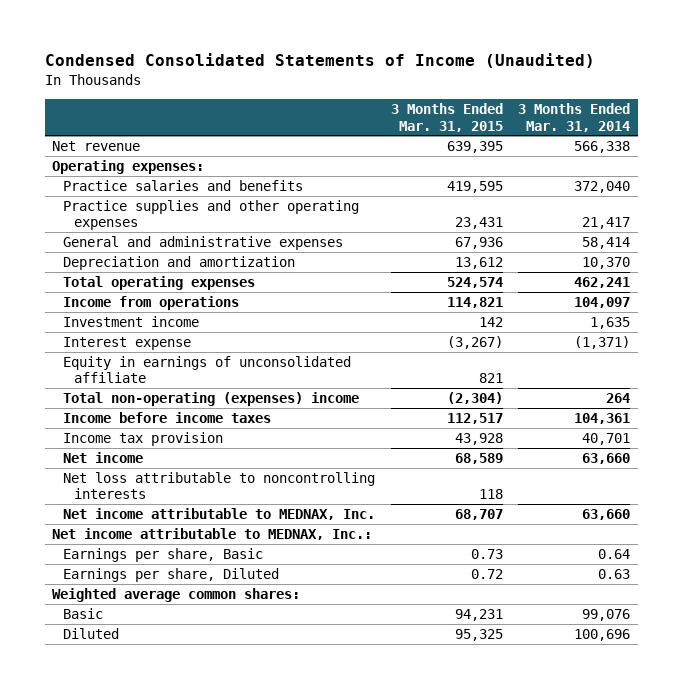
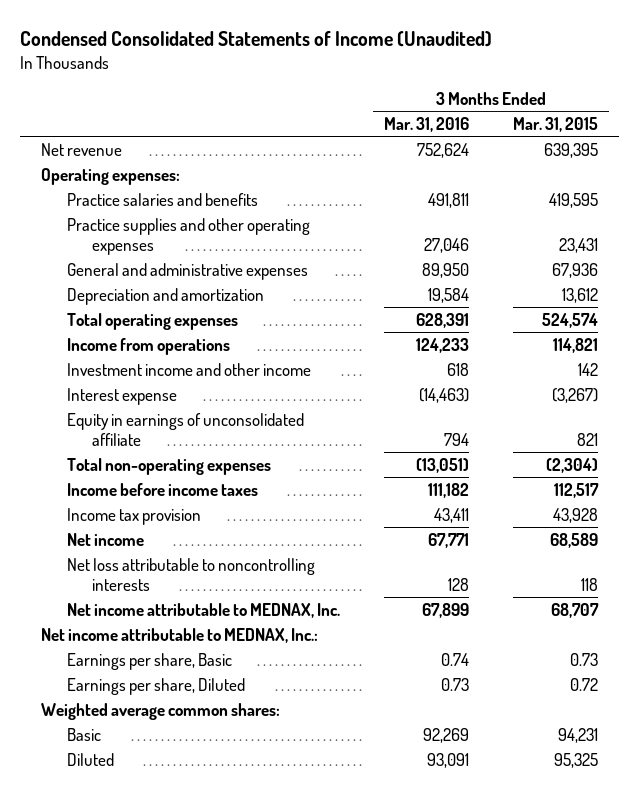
[518,103,631,132] 3 Months Ended Mar. 31, 2014 -> none
none -> [383,116,469,132] Mar. 31, 2016
[63,316,200,328] Investment income -> [66,362,311,376] Investment income and other income
[63,392,360,407] Total non-operating (expenses) income -> [66,457,271,475] Total non-operating expenses

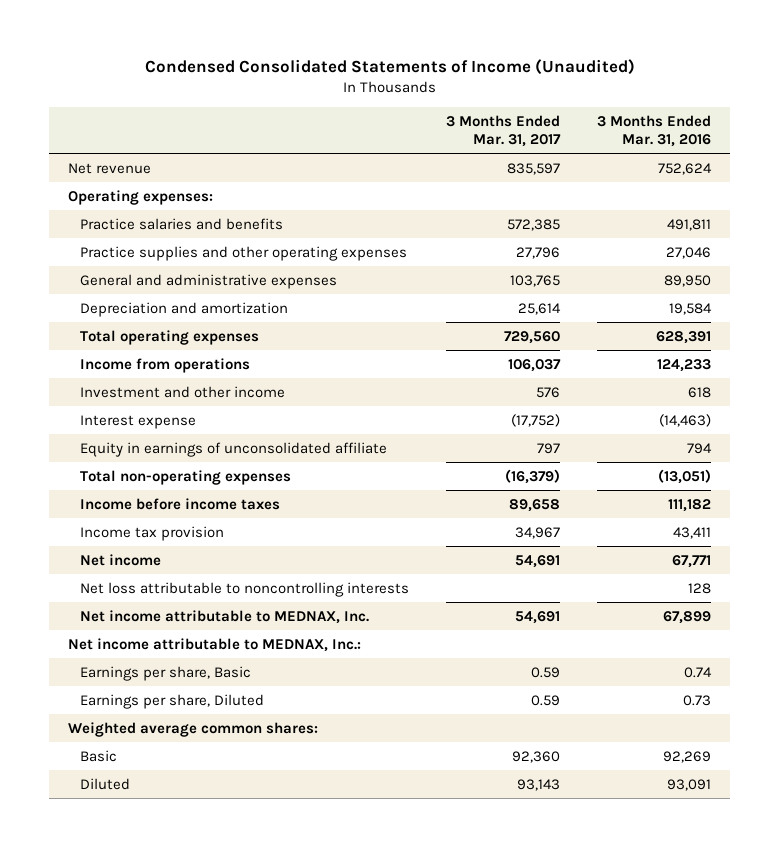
[512,116,598,132] Mar. 31, 2015 -> none
none -> [446,115,562,148] 3 Months Ended Mar. 31, 2017
[66,362,311,376] Investment income and other income -> [79,385,285,398] Investment and other income

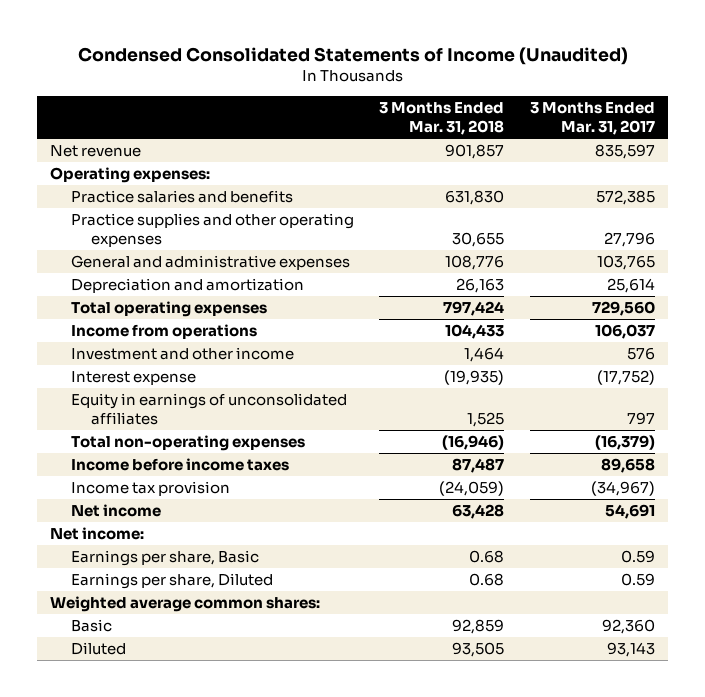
[597,115,712,148] 3 Months Ended Mar. 31, 2016 -> none
none -> [379,102,505,136] 3 Months Ended Mar. 31, 2018
[79,441,387,457] Equity in earnings of unconsolidated affiliate -> [70,393,347,425] Equity in earnings of unconsolidated affiliates
[515,526,561,539] 34,967 -> [591,481,656,497] (34,967)
[79,581,409,597] Net loss attributable to noncontrolling interests -> none
[79,609,369,624] Net income attributable to MEDNAX, Inc. -> none
[67,637,361,652] Net income attributable to MEDNAX, Inc.: -> [49,527,144,541] Net income:

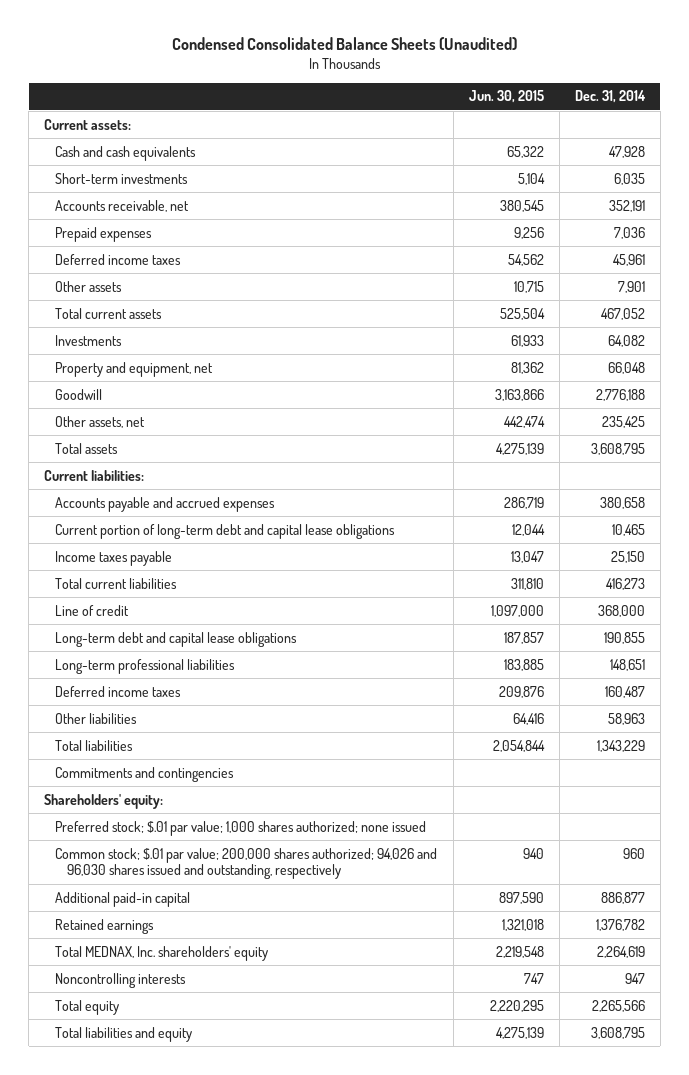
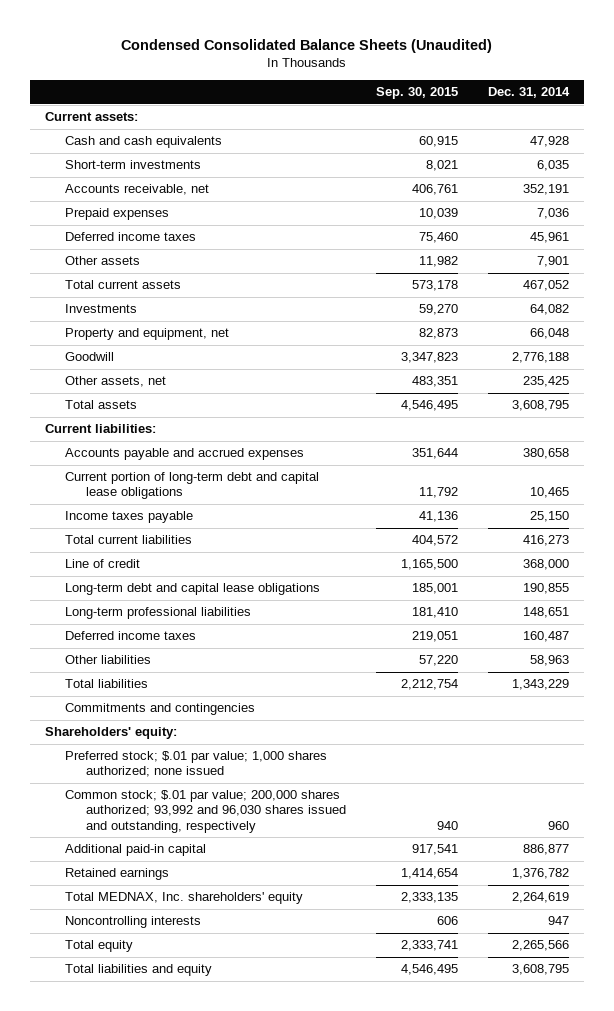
[468,90,544,104] Jun. 30, 2015 -> none
none -> [375,87,458,100] Sep. 30, 2015
[55,847,438,880] Common stock; $.01 par value; 200,000 shares authorized; 94,026 and 96,030 shares issued and outstanding, respectively -> [65,790,346,833] Common stock; $.01 par value; 200,000 shares authorized; 93,992 and 96,030 shares issued and outstanding, respectively

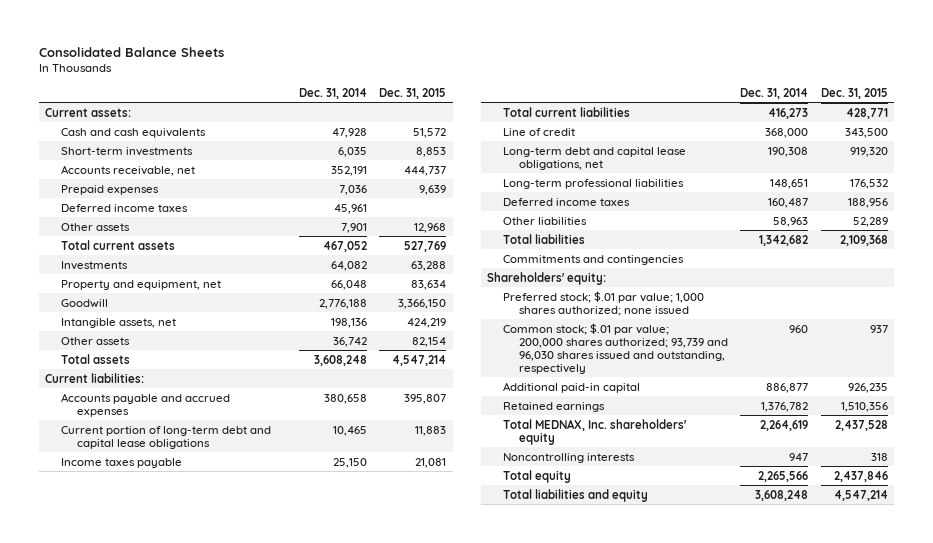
[121,38,493,53] Condensed Consolidated Balance Sheets (Unaudited) -> [39,46,225,57] Consolidated Balance Sheets
[375,87,458,100] Sep. 30, 2015 -> none
none -> [379,87,447,99] Dec. 31, 2015
none -> [61,317,177,328] Intangible assets, net
[65,376,167,388] Other assets, net -> [61,336,131,345] Other assets
[523,376,570,388] 235,425 -> [332,336,367,347] 36,742
[512,400,570,412] 3,608,795 -> [313,354,367,366] 3,608,248
[65,583,321,596] Long-term debt and capital lease obligations -> [502,146,686,170] Long-term debt and capital lease obligations, net
[523,583,570,595] 190,855 -> [768,146,809,157] 190,308
[512,679,570,691] 1,343,229 -> [759,234,809,246] 1,342,682
[65,790,346,833] Common stock; $.01 par value; 200,000 shares authorized; 93,992 and 96,030 shares issued and outstanding, respectively -> [502,322,728,374] Common stock; $.01 par value; 200,000 shares authorized; 93,739 and 96,030 shares issued and outstanding, respectively
[512,964,570,976] 3,608,795 -> [755,489,809,501] 3,608,248

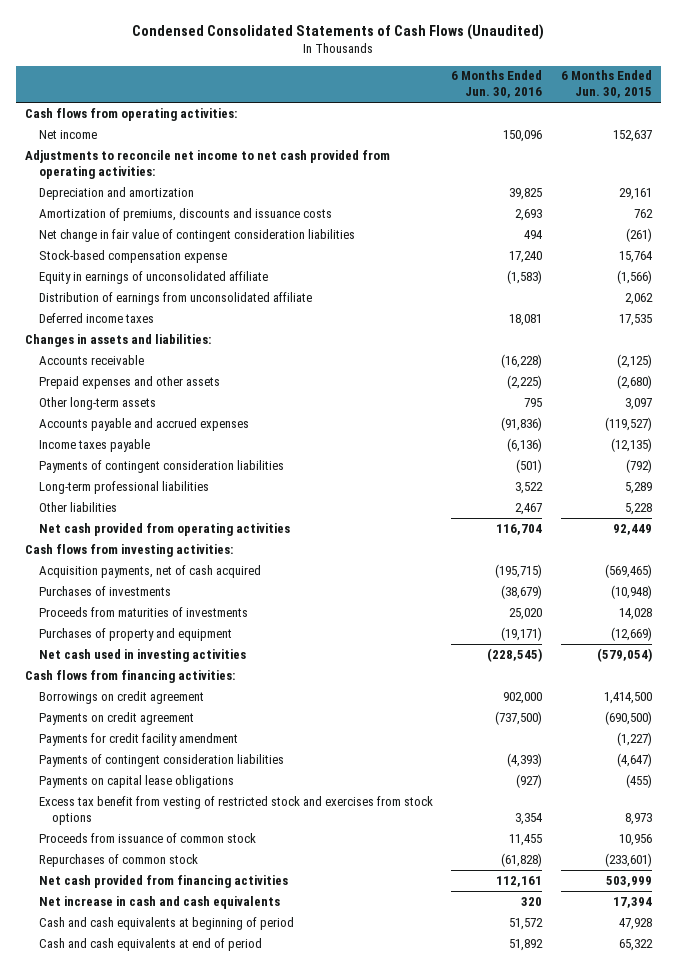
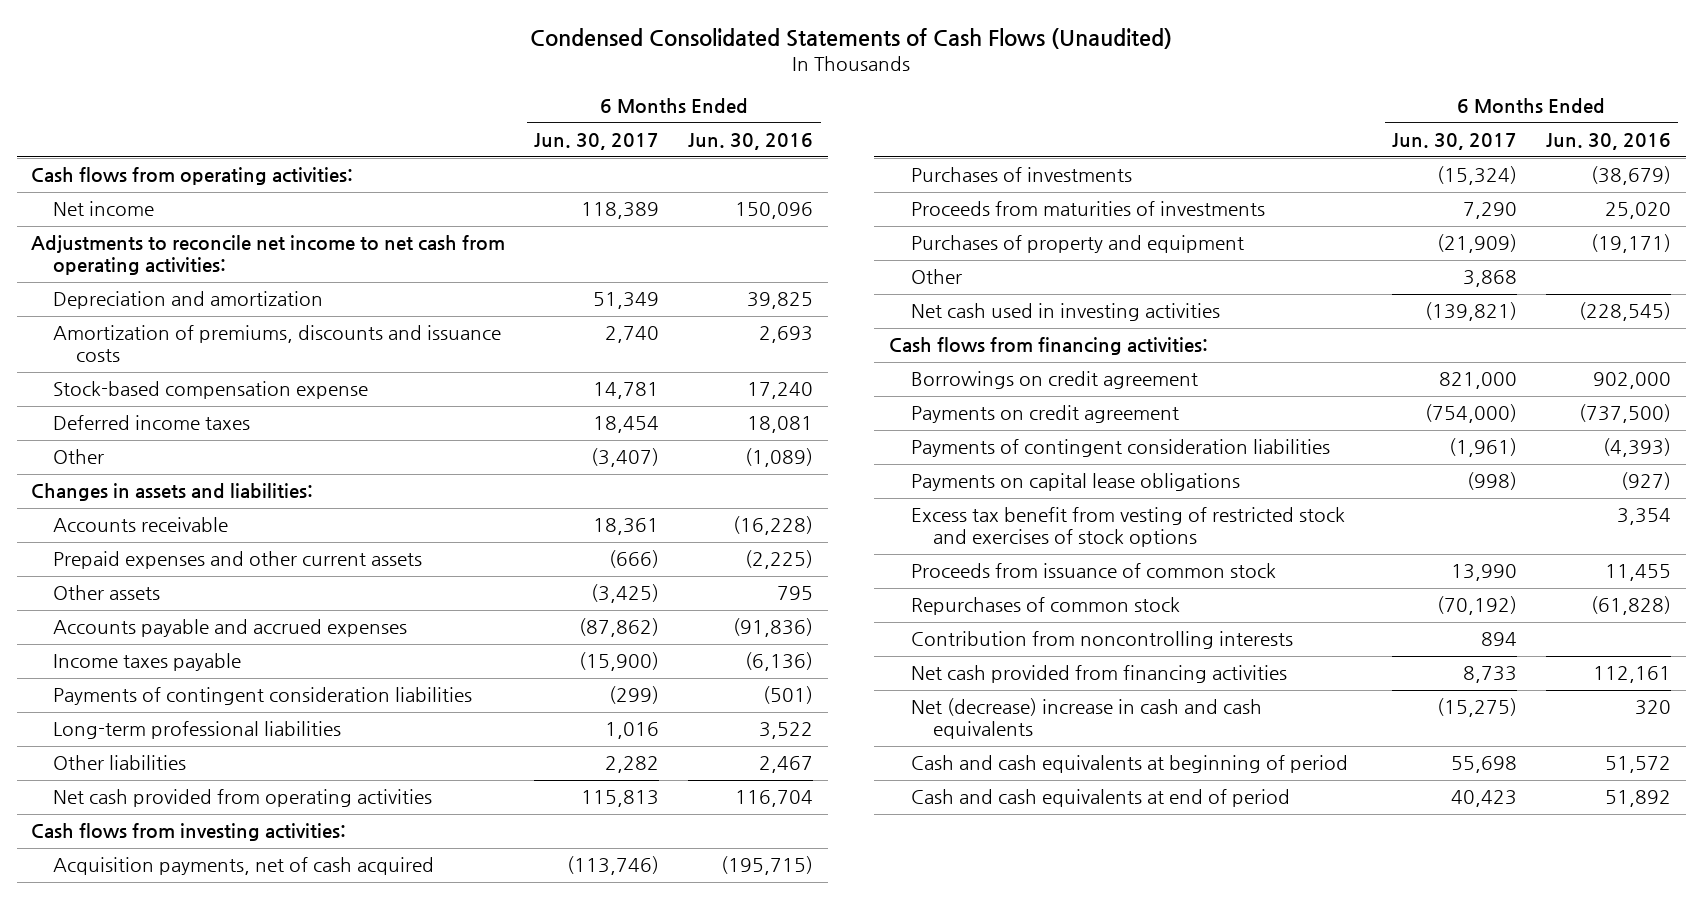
[560,70,652,99] 6 Months Ended Jun. 30, 2015 -> none
none -> [534,133,660,151] Jun. 30, 2017
[25,149,391,179] Adjustments to reconcile net income to net cash provided from operating activities: -> [31,235,506,276] Adjustments to reconcile net income to net cash from operating activities:
[38,228,355,242] Net change in fair value of contingent consideration liabilities -> none
[38,270,268,284] Equity in earnings of unconsolidated affiliate -> none
[38,291,312,305] Distribution of earnings from unconsolidated affiliate -> none
none -> [53,449,105,465] Other
[38,375,220,389] Prepaid expenses and other assets -> [53,551,423,570] Prepaid expenses and other current assets
[38,396,156,410] Other long-term assets -> [53,585,161,601] Other assets
none -> [911,269,963,285] Other
[38,732,238,746] Payments for credit facility amendment -> none
[38,795,433,825] Excess tax benefit from vesting of restricted stock and exercises from stock options -> [911,507,1346,548] Excess tax benefit from vesting of restricted stock and exercises of stock options
none -> [911,631,1294,650] Contribution from noncontrolling interests
[38,895,280,909] Net increase in cash and cash equivalents -> [911,698,1263,740] Net (decrease) increase in cash and cash equivalents

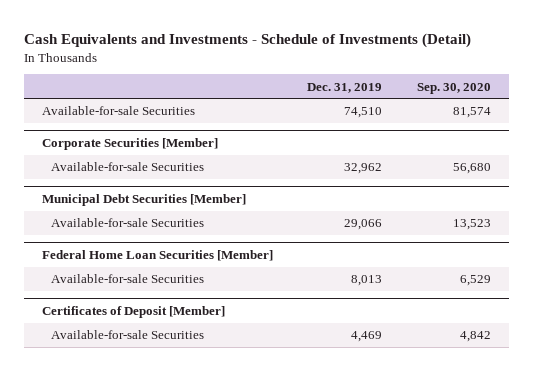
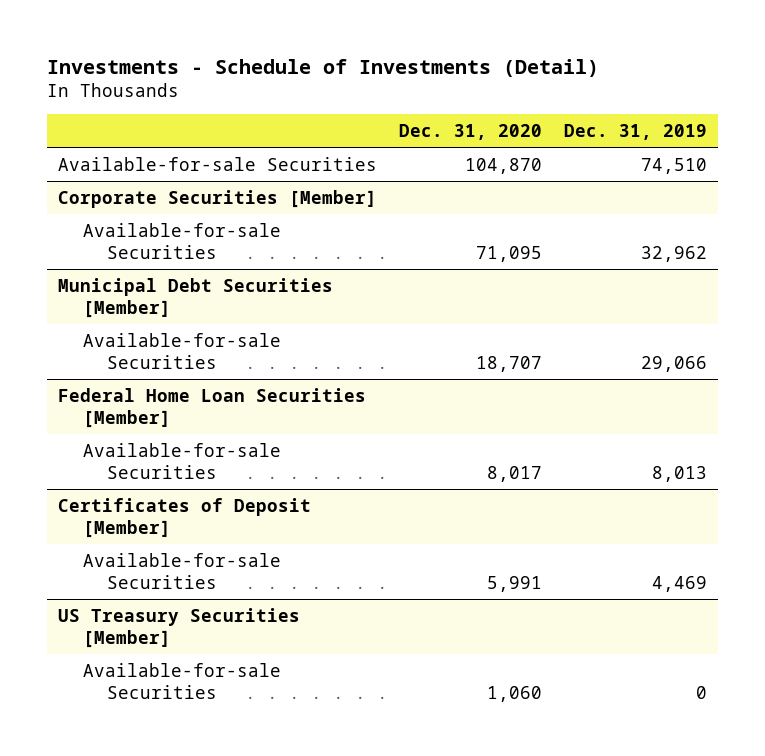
[24,33,472,49] Cash Equivalents and Investments - Schedule of Investments (Detail) -> [46,58,599,77] Investments - Schedule of Investments (Detail)
[417,82,492,94] Sep. 30, 2020 -> none
none -> [399,124,543,141] Dec. 31, 2020
none -> [57,607,300,648] US Treasury Securities [Member]
none -> [82,662,281,699] Available-for-sale Securities

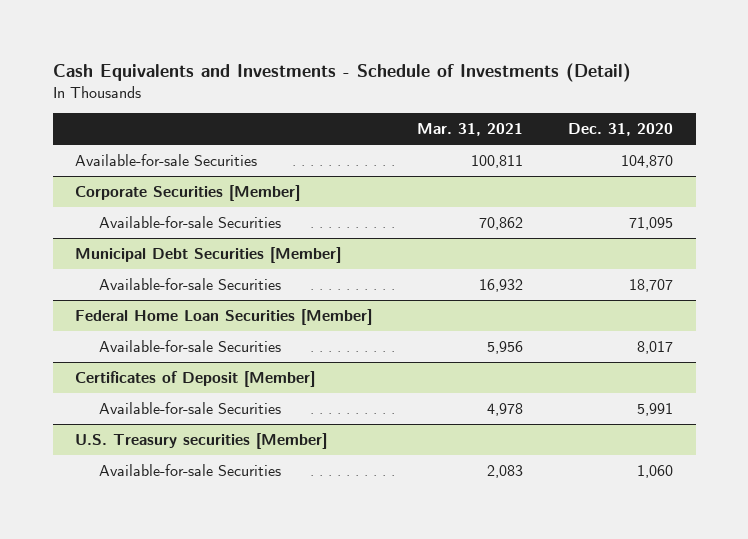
[46,58,599,77] Investments - Schedule of Investments (Detail) -> [52,62,631,82] Cash Equivalents and Investments - Schedule of Investments (Detail)
[564,124,708,141] Dec. 31, 2019 -> none
none -> [417,123,524,137] Mar. 31, 2021
[57,607,300,648] US Treasury Securities [Member] -> [75,432,328,449] U.S. Treasury securities [Member]

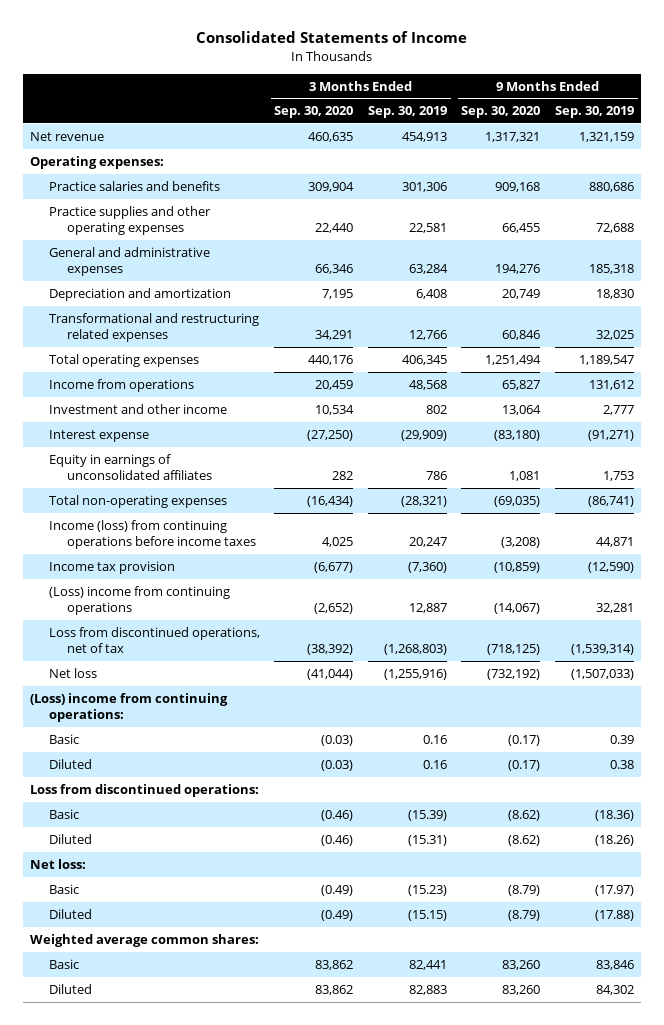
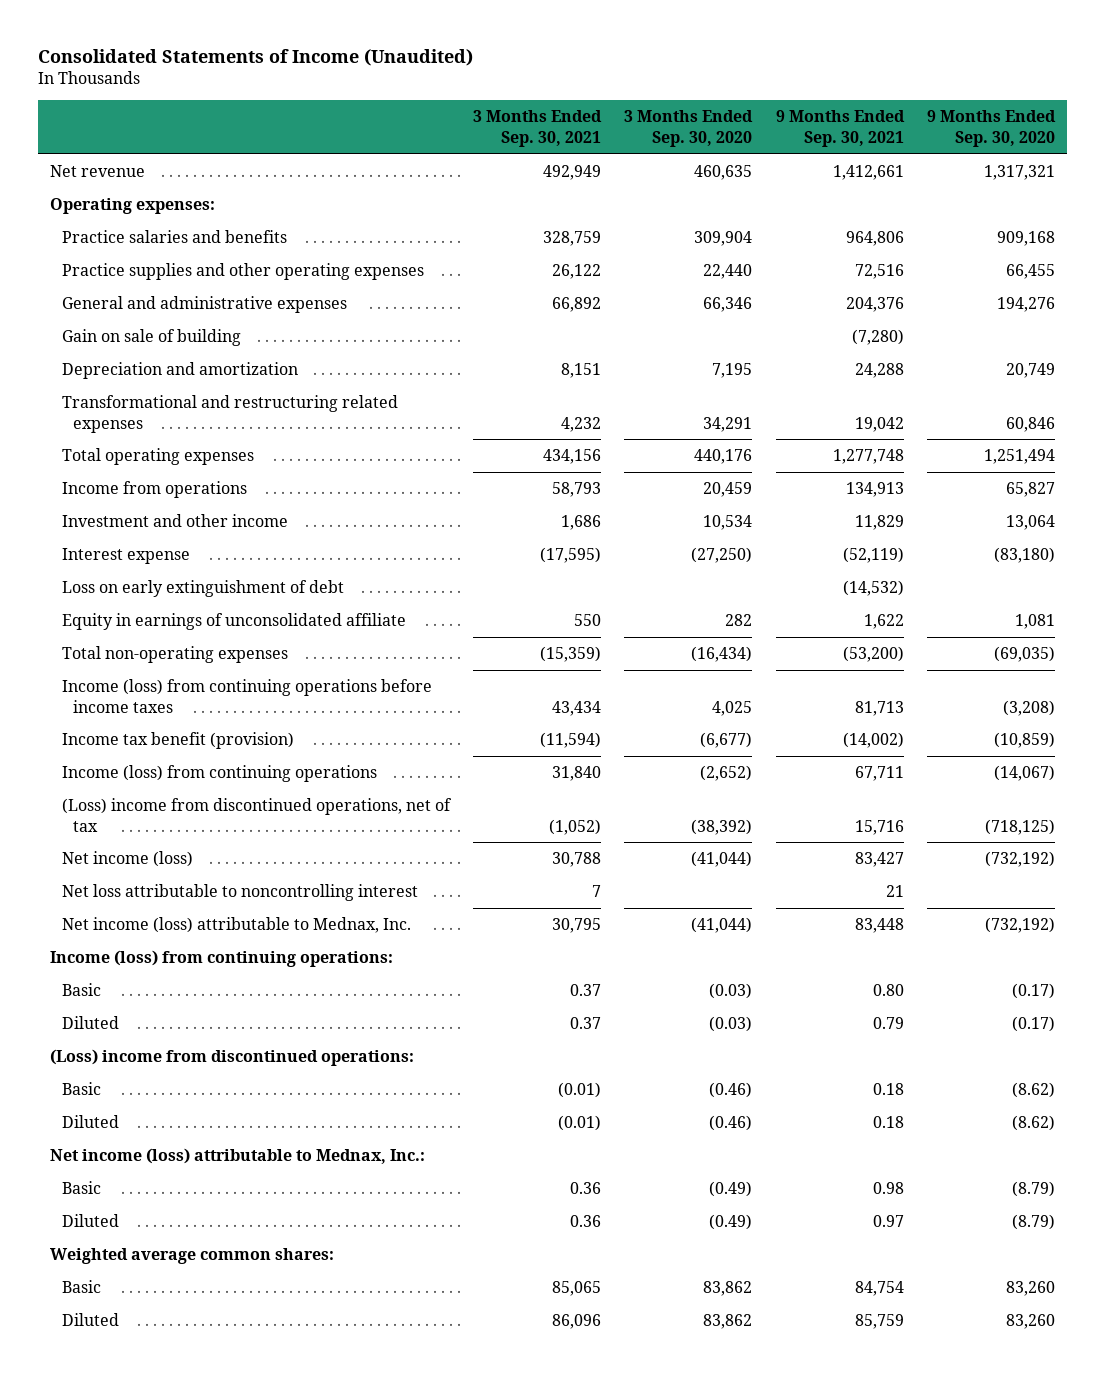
[196,31,468,44] Consolidated Statements of Income -> [38,48,474,66] Consolidated Statements of Income (Unaudited)
[367,106,447,119] Sep. 30, 2019 -> none
[555,106,635,119] Sep. 30, 2019 -> none
none -> [473,110,603,147] 3 Months Ended Sep. 30, 2021
none -> [775,110,905,147] 9 Months Ended Sep. 30, 2021
none -> [61,329,241,347] Gain on sale of building
none -> [61,580,344,598] Loss on early extinguishment of debt
[48,453,213,480] Equity in earnings of unconsolidated affiliates -> [61,613,406,631] Equity in earnings of unconsolidated affiliate
[48,560,175,574] Income tax provision -> [61,732,294,750] Income tax benefit (provision)
[48,585,230,615] (Loss) income from continuing operations -> [61,765,377,783] Income (loss) from continuing operations
[48,626,260,653] Loss from discontinued operations, net of tax -> [61,798,452,832] (Loss) income from discontinued operations, net of tax
none -> [61,851,193,868] Net income (loss)
none -> [61,884,418,902] Net loss attributable to noncontrolling interest
[48,667,97,678] Net loss -> [61,917,411,934] Net income (loss) attributable to Mednax, Inc.
[30,692,229,722] (Loss) income from continuing operations: -> [50,950,394,968] Income (loss) from continuing operations:
[30,783,260,797] Loss from discontinued operations: -> [50,1049,415,1067] (Loss) income from discontinued operations:
[30,858,87,869] Net loss: -> [50,1148,426,1165] Net income (loss) attributable to Mednax, Inc.:

